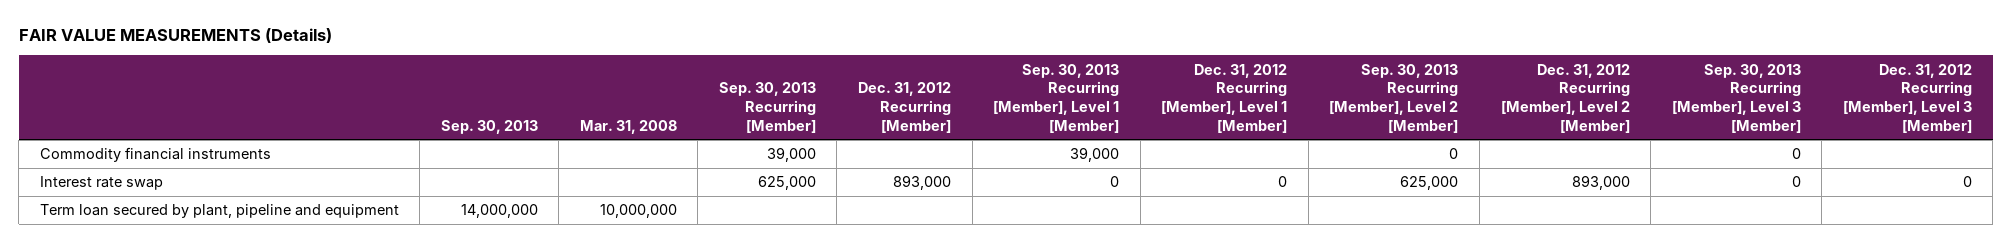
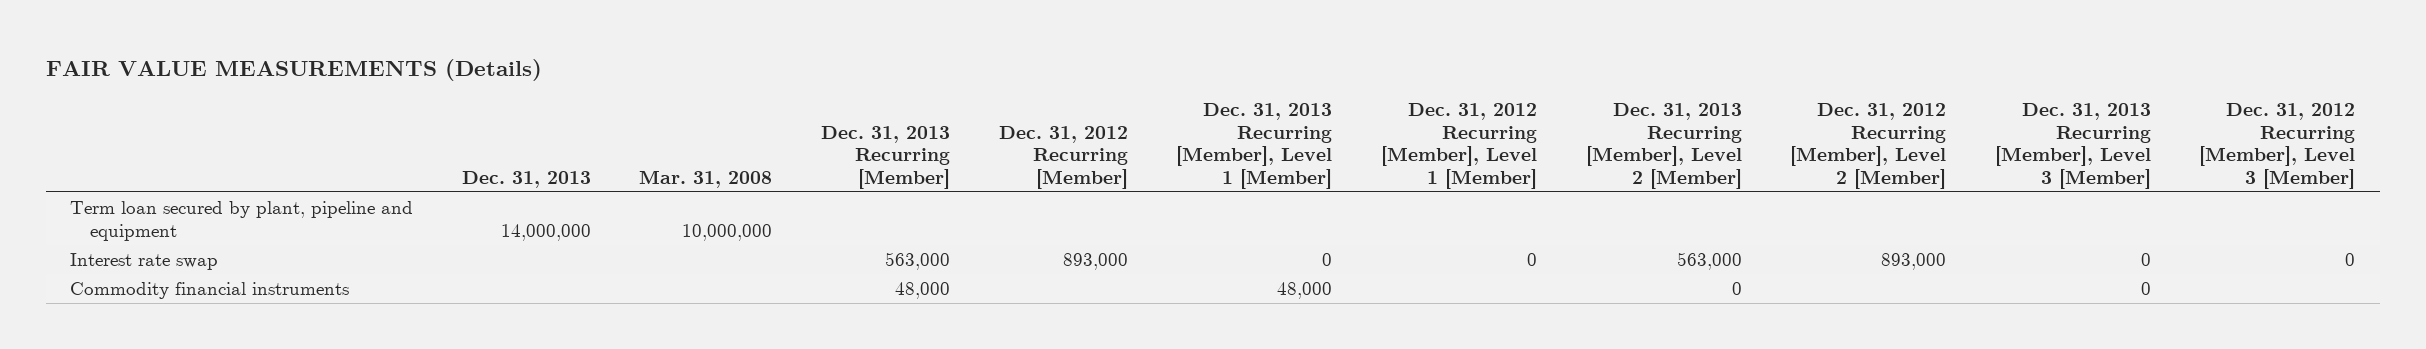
[440,119,538,134] Sep. 30, 2013 -> none
[718,82,816,133] Sep. 30, 2013 Recurring [Member] -> none
[993,63,1120,133] Sep. 30, 2013 Recurring [Member], Level 1 [Member] -> none
[1329,63,1459,133] Sep. 30, 2013 Recurring [Member], Level 2 [Member] -> none
[1671,63,1801,133] Sep. 30, 2013 Recurring [Member], Level 3 [Member] -> none
none -> [461,170,591,188] Dec. 31, 2013
none -> [821,125,951,189] Dec. 31, 2013 Recurring [Member]
none -> [1176,103,1333,189] Dec. 31, 2013 Recurring [Member], Level 1 [Member]
none -> [1585,103,1742,189] Dec. 31, 2013 Recurring [Member], Level 2 [Member]
none -> [1994,103,2151,189] Dec. 31, 2013 Recurring [Member], Level 3 [Member]
[39,176,163,191] Interest rate swap -> [70,253,219,271] Interest rate swap
[39,147,271,163] Commodity financial instruments -> [70,282,350,300] Commodity financial instruments

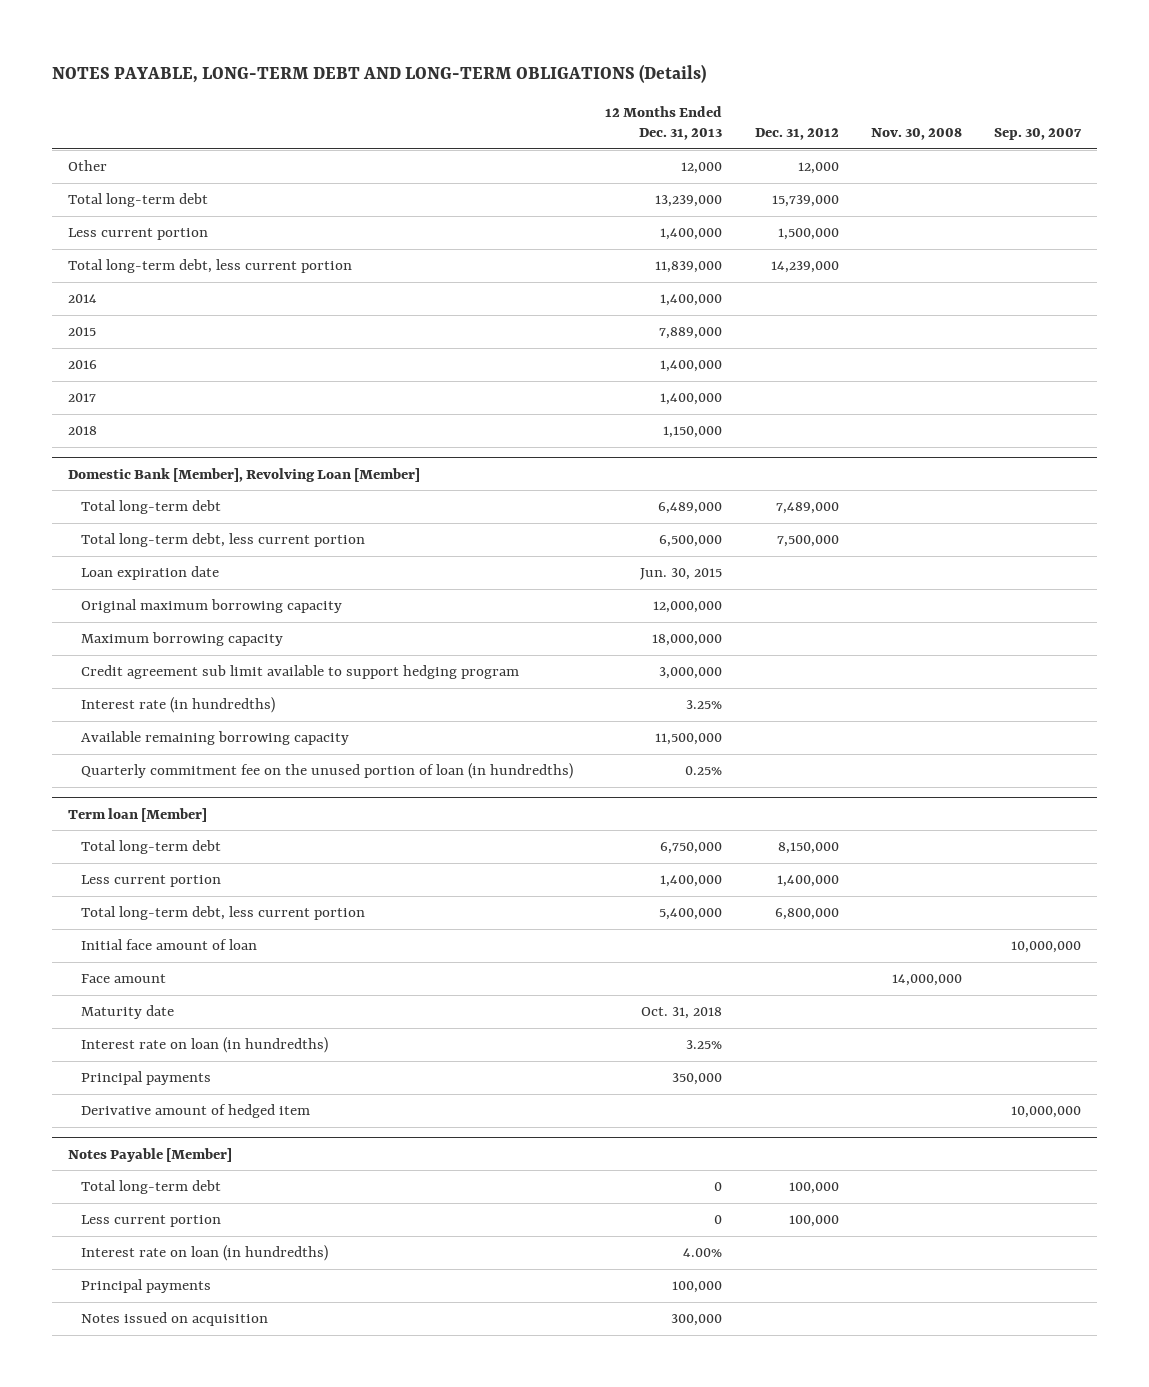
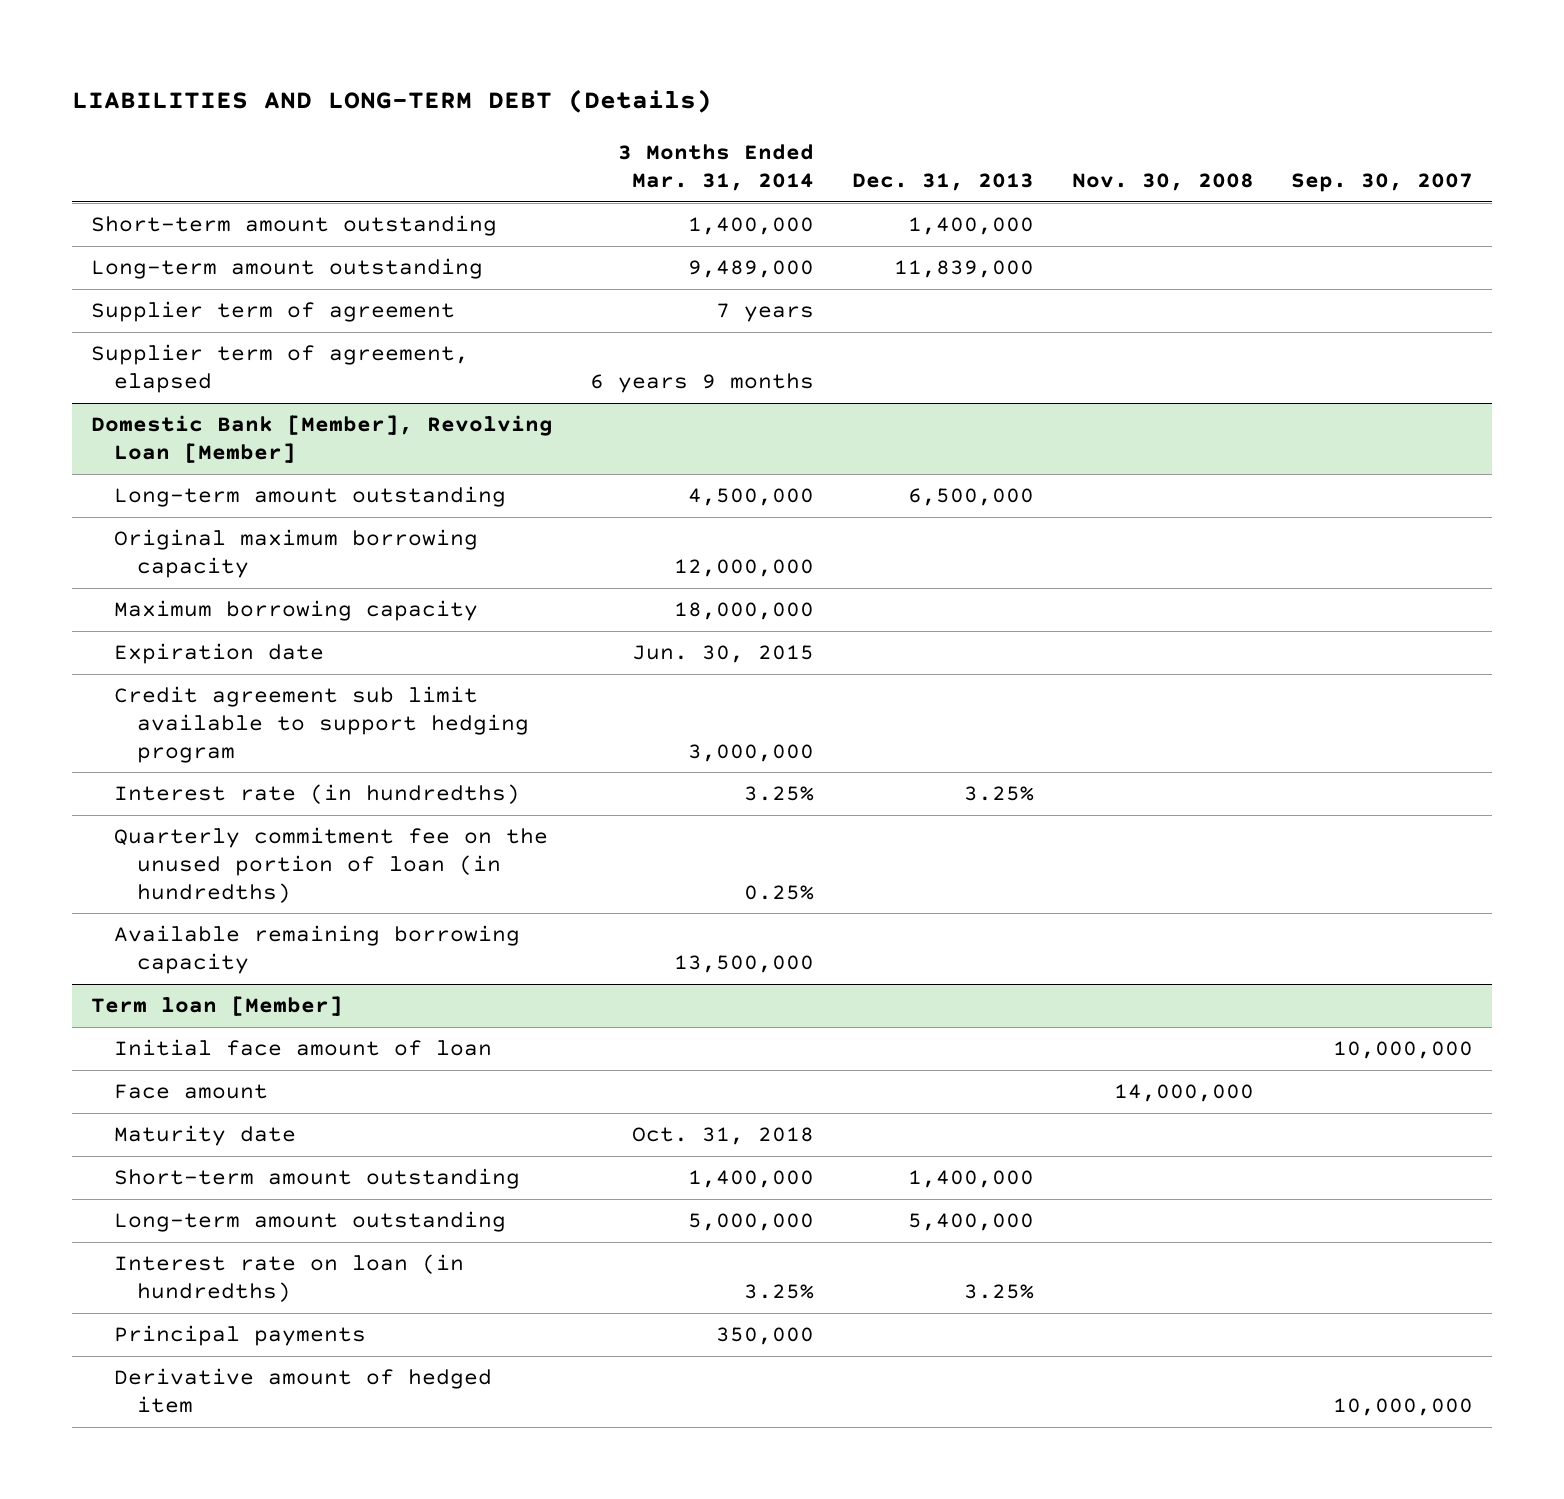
[52,63,707,83] NOTES PAYABLE, LONG-TERM DEBT AND LONG-TERM OBLIGATIONS (Details) -> [72,88,713,113] LIABILITIES AND LONG-TERM DEBT (Details)
[605,105,723,141] 12 Months Ended Dec. 31, 2013 -> none
[754,128,839,141] Dec. 31, 2012 -> none
none -> [618,144,815,192] 3 Months Ended Mar. 31, 2014
none -> [852,173,1035,192] Dec. 31, 2013
[68,160,108,172] Other -> none
[68,193,209,208] Total long-term debt -> none
[68,294,98,304] 2014 -> none
[68,327,97,337] 2015 -> none
[68,360,98,370] 2016 -> none
[68,393,97,403] 2017 -> none
[68,426,98,436] 2018 -> none
[68,228,209,241] Less current portion -> [90,215,497,237] Short-term amount outstanding
[68,259,353,274] Total long-term debt, less current portion -> [90,258,483,280] Long-term amount outstanding
none -> [90,301,455,323] Supplier term of agreement
none -> [90,344,469,394] Supplier term of agreement, elapsed
[81,500,222,515] Total long-term debt -> none
[81,566,220,581] Loan expiration date -> none
[81,533,366,548] Total long-term debt, less current portion -> [113,486,506,508] Long-term amount outstanding
none -> [113,643,324,665] Expiration date
[81,731,350,746] Available remaining borrowing capacity -> [113,925,520,975] Available remaining borrowing capacity
[81,840,222,855] Total long-term debt -> none
[81,875,222,888] Less current portion -> none
[81,906,366,921] Total long-term debt, less current portion -> none
none -> [113,1168,520,1190] Short-term amount outstanding
none -> [113,1211,506,1233] Long-term amount outstanding
[68,1147,233,1162] Notes Payable [Member] -> none
[81,1180,222,1195] Total long-term debt -> none
[81,1215,222,1228] Less current portion -> none
[81,1245,329,1262] Interest rate on loan (in hundredths) -> none
[81,1279,212,1294] Principal payments -> none
[81,1312,269,1327] Notes issued on acquisition -> none

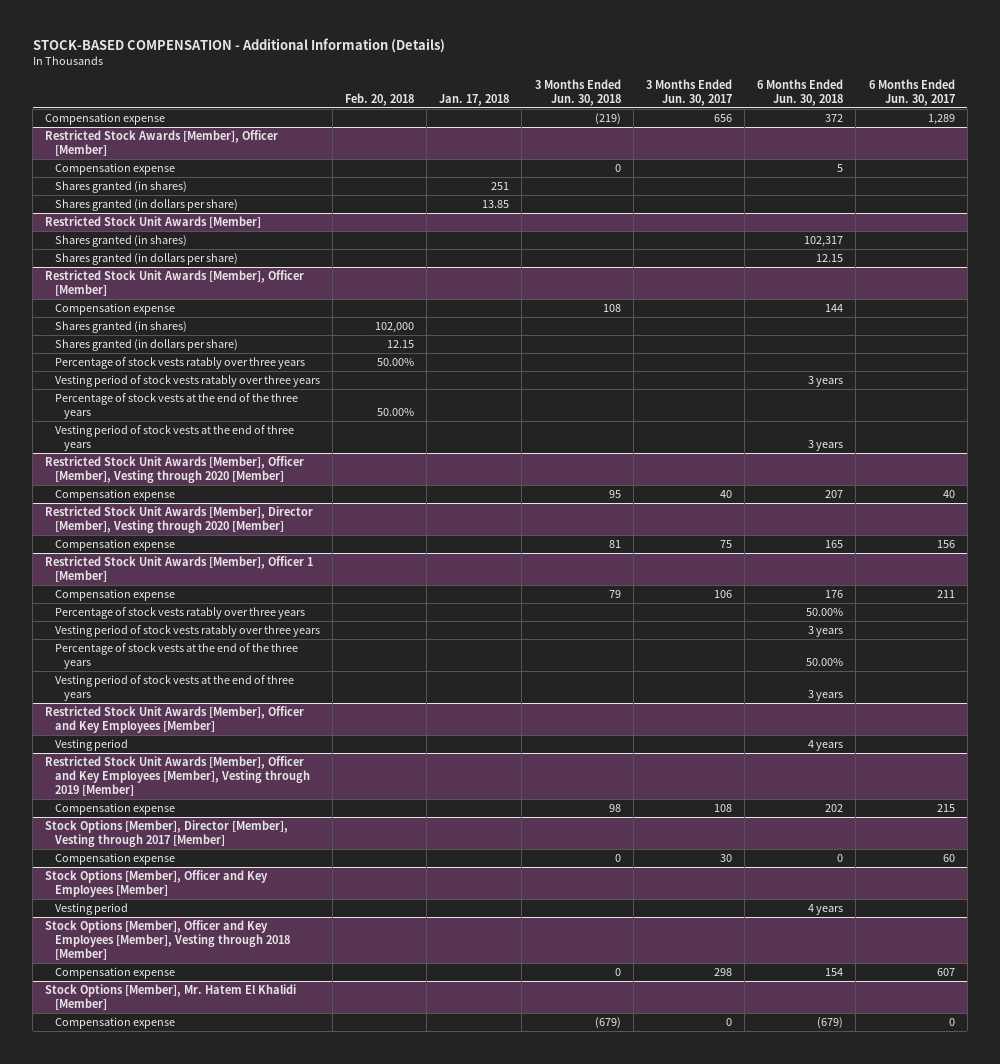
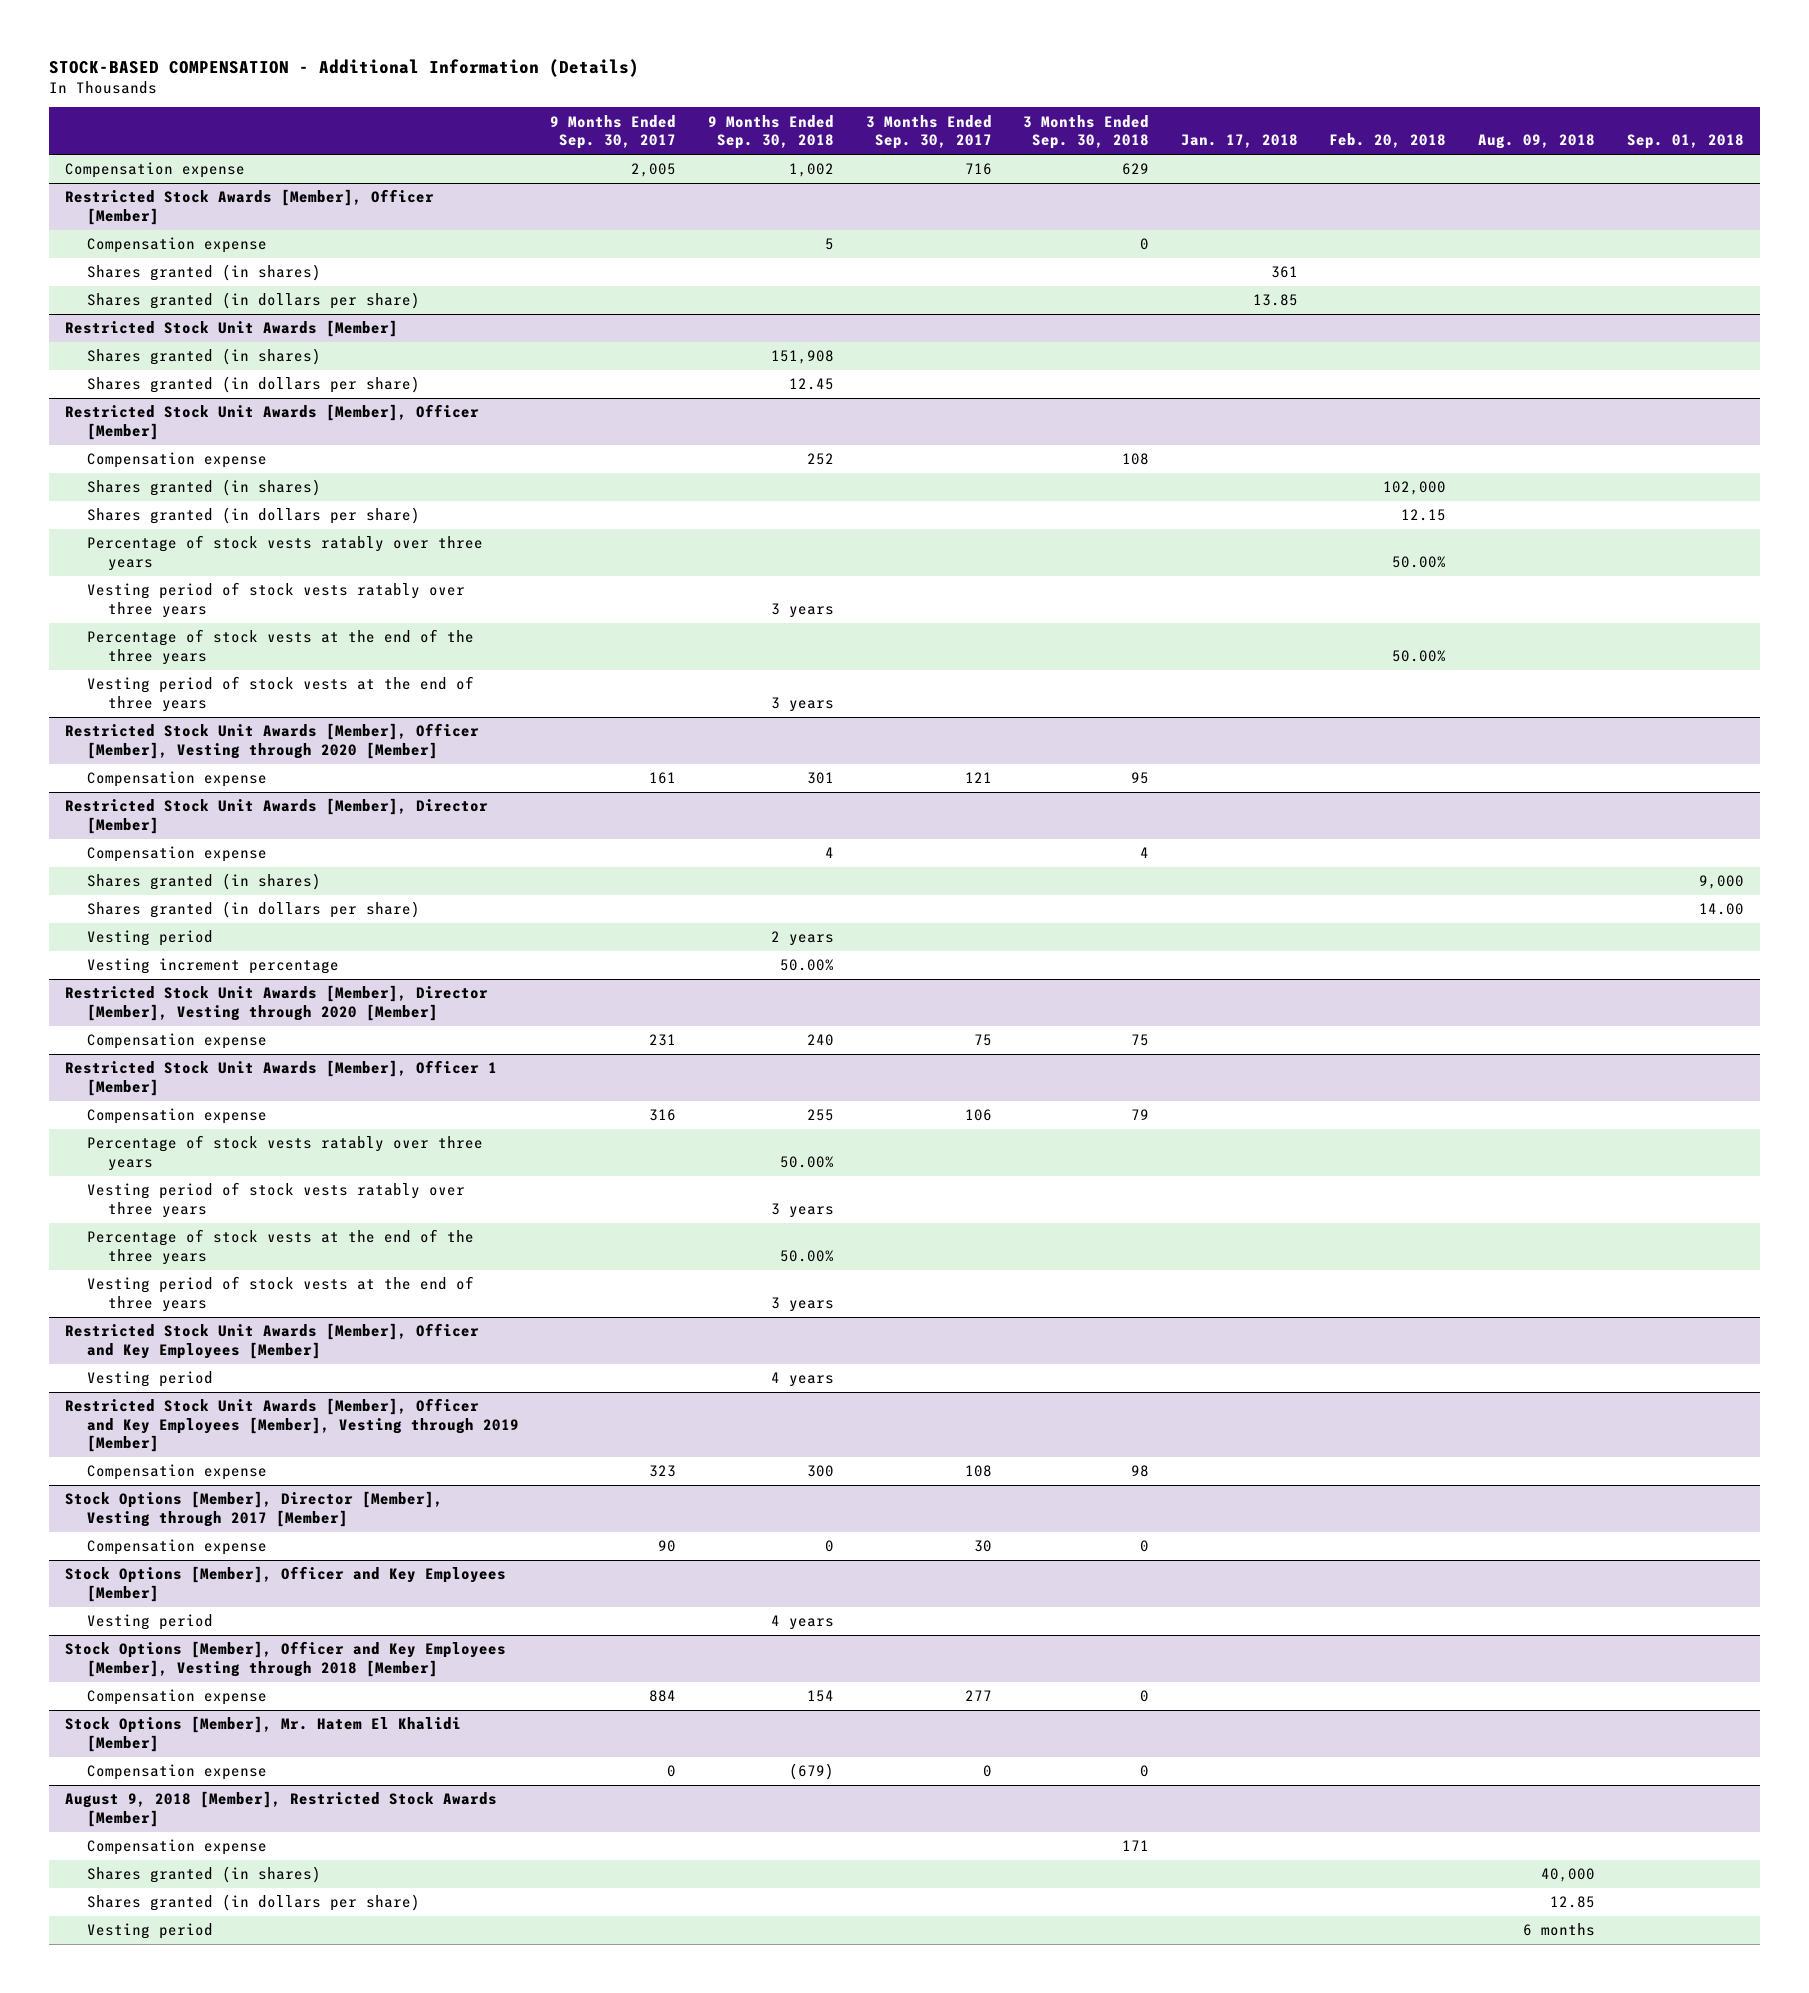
[534,78,621,107] 3 Months Ended Jun. 30, 2018 -> none
[645,78,732,107] 3 Months Ended Jun. 30, 2017 -> none
[757,78,844,107] 6 Months Ended Jun. 30, 2018 -> none
[868,78,955,107] 6 Months Ended Jun. 30, 2017 -> none
none -> [550,114,677,150] 9 Months Ended Sep. 30, 2017
none -> [707,114,834,150] 9 Months Ended Sep. 30, 2018
none -> [865,114,992,150] 3 Months Ended Sep. 30, 2017
none -> [1023,114,1150,150] 3 Months Ended Sep. 30, 2018
none -> [1478,134,1596,150] Aug. 09, 2018
none -> [1626,134,1744,150] Sep. 01, 2018
[491,181,510,190] 251 -> [1270,266,1298,279] 361
none -> [65,798,489,834] Restricted Stock Unit Awards [Member], Director [Member]
none -> [86,846,267,863] Compensation expense
none -> [86,873,321,891] Shares granted (in shares)
none -> [86,901,420,919] Shares granted (in dollars per share)
none -> [86,930,213,947] Vesting period
none -> [86,958,339,975] Vesting increment percentage
none -> [65,1791,498,1827] August 9, 2018 [Member], Restricted Stock Awards [Member]
none -> [86,1839,267,1856] Compensation expense
none -> [86,1866,321,1884] Shares granted (in shares)
none -> [86,1894,420,1912] Shares granted (in dollars per share)
none -> [86,1923,213,1940] Vesting period

